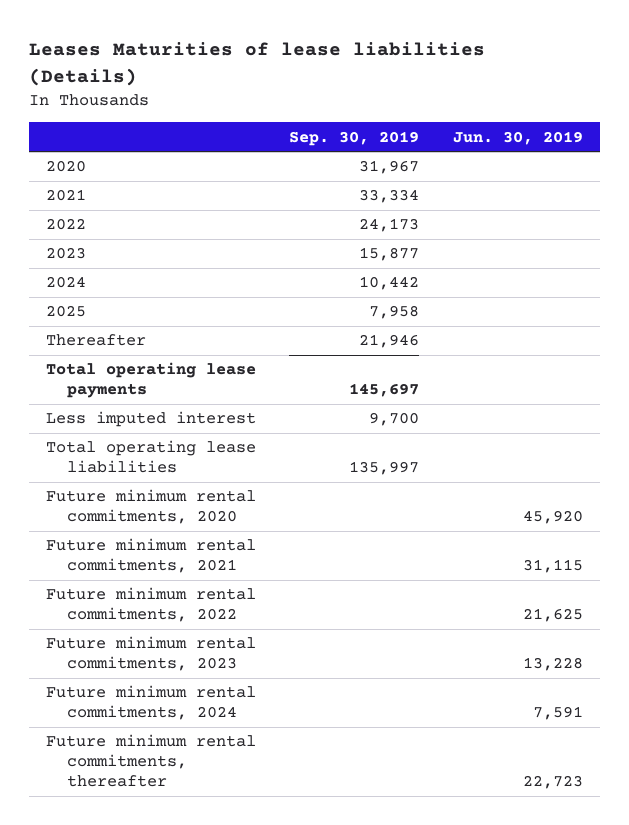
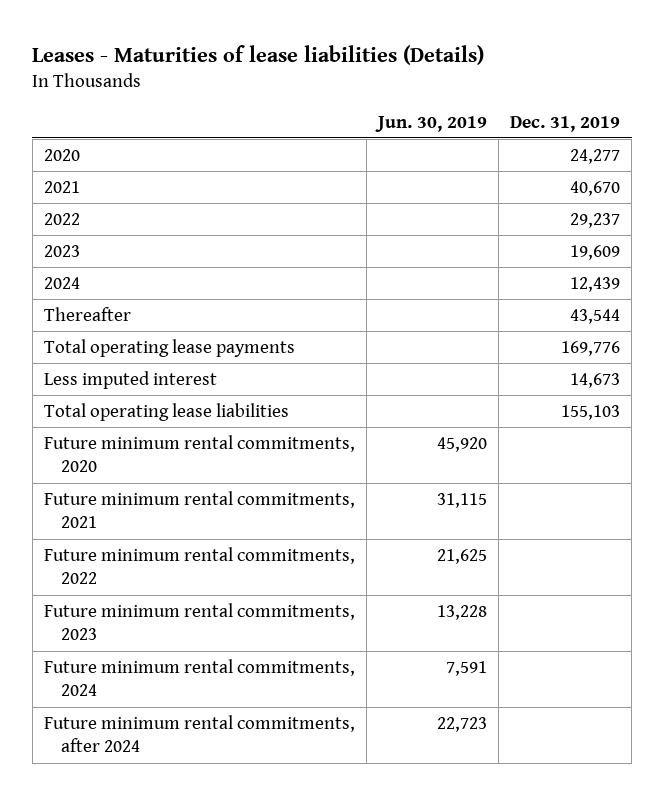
[28,42,485,86] Leases Maturities of lease liabilities (Details) -> [32,44,485,65] Leases - Maturities of lease liabilities (Details)
[289,130,420,146] Sep. 30, 2019 -> none
none -> [510,115,621,132] Dec. 31, 2019
[45,305,86,318] 2025 -> none
[45,734,256,788] Future minimum rental commitments, thereafter -> [44,714,356,753] Future minimum rental commitments, after 2024

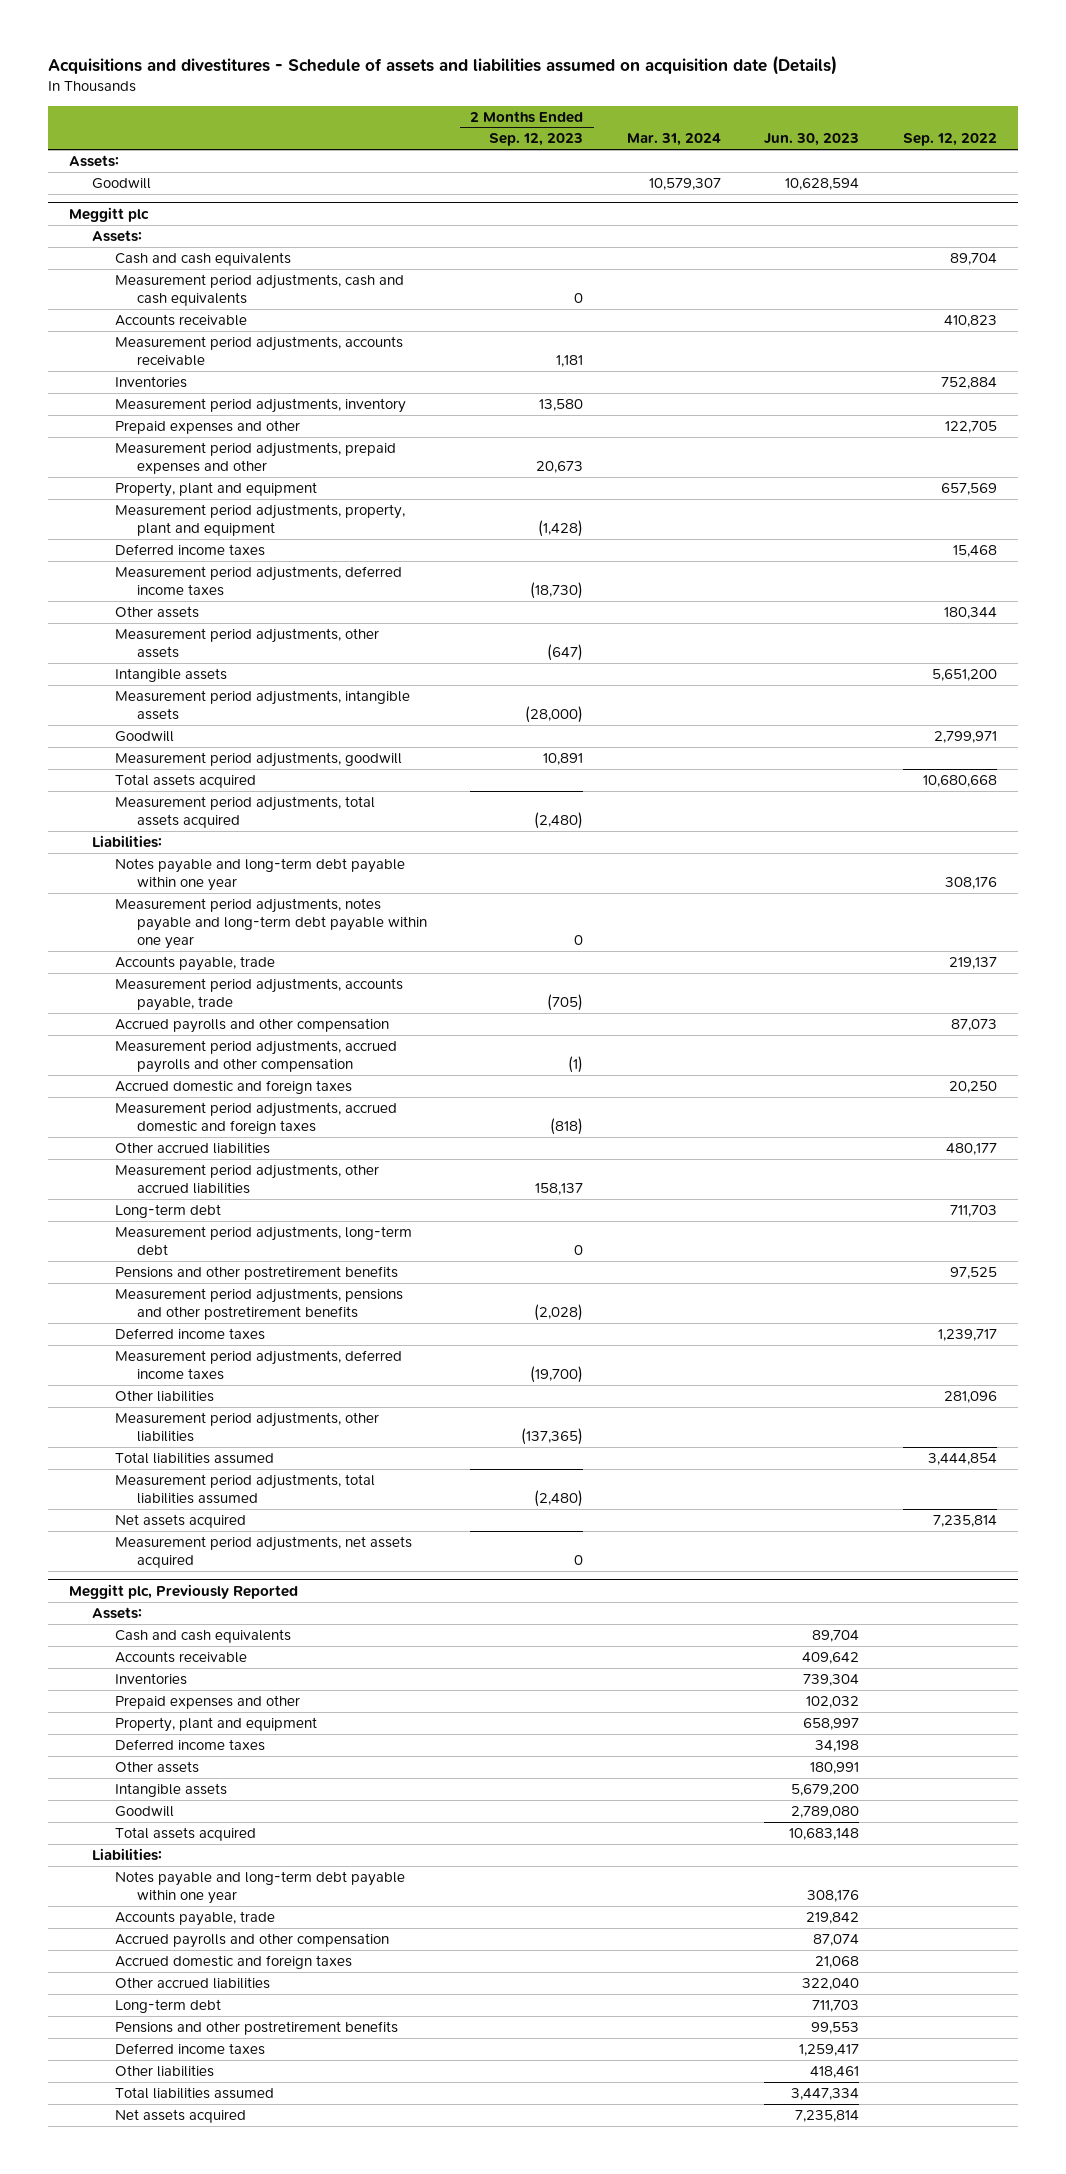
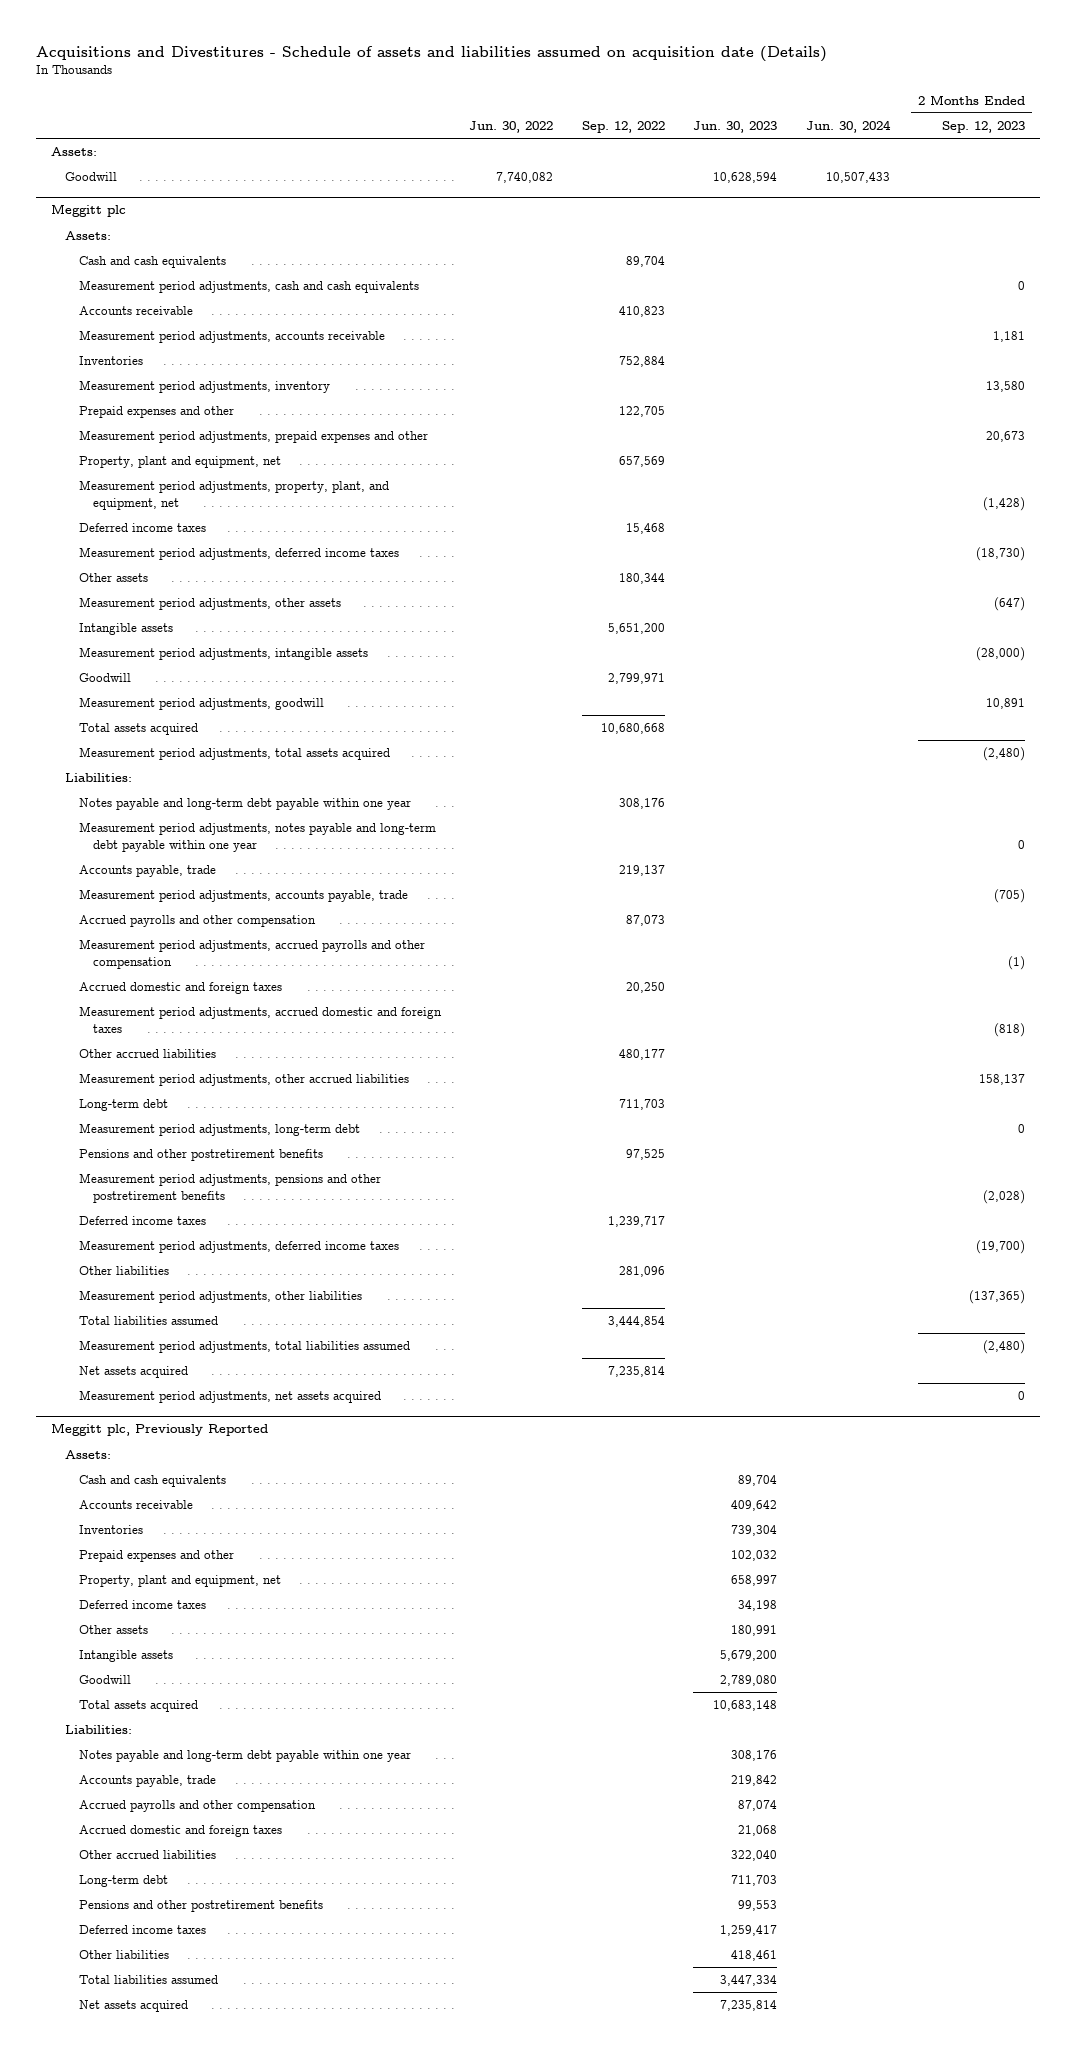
[47,54,837,75] Acquisitions and divestitures - Schedule of assets and liabilities assumed on acquisition date (Details) -> [36,45,828,62] Acquisitions and Divestitures - Schedule of assets and liabilities assumed on acquisition date (Details)
[626,133,721,147] Mar. 31, 2024 -> none
none -> [469,120,554,133] Jun. 30, 2022
none -> [805,119,891,133] Jun. 30, 2024
[114,482,317,498] Property, plant and equipment -> [78,456,281,469] Property, plant and equipment, net
[114,504,405,536] Measurement period adjustments, property, plant and equipment -> [78,480,389,510] Measurement period adjustments, property, plant, and equipment, net
[114,1717,317,1733] Property, plant and equipment -> [78,1575,281,1588] Property, plant and equipment, net

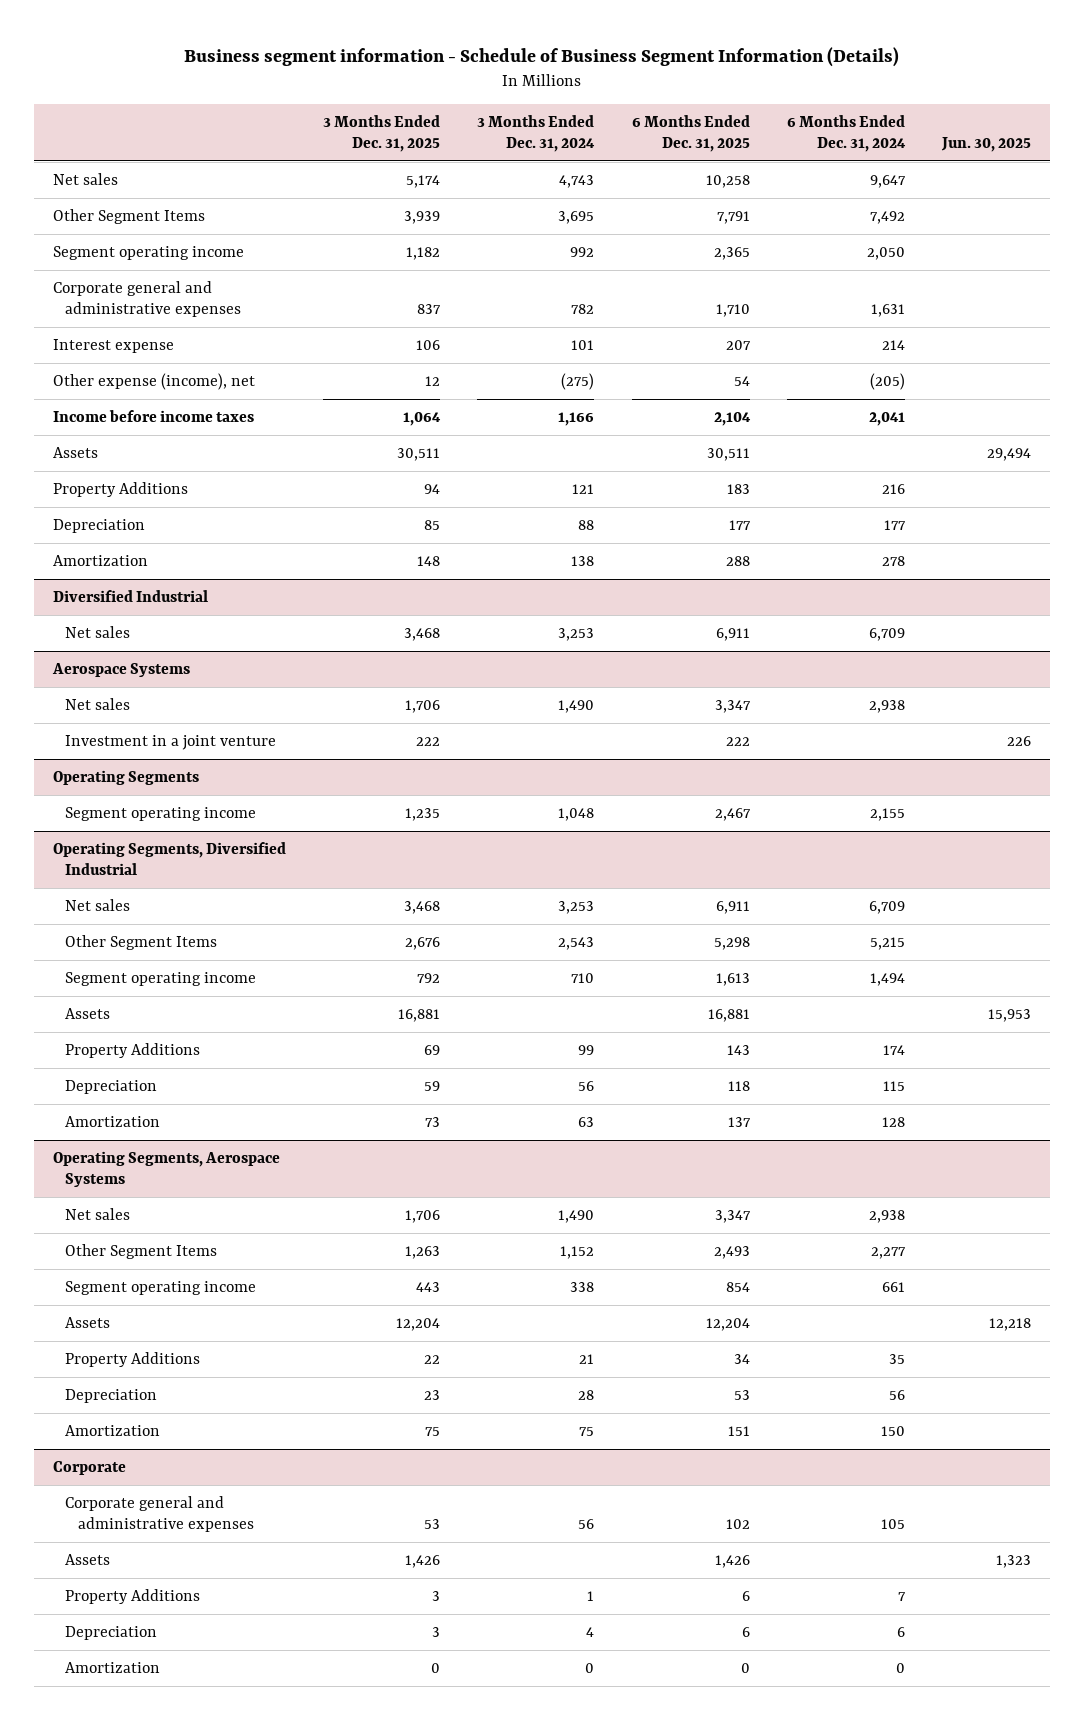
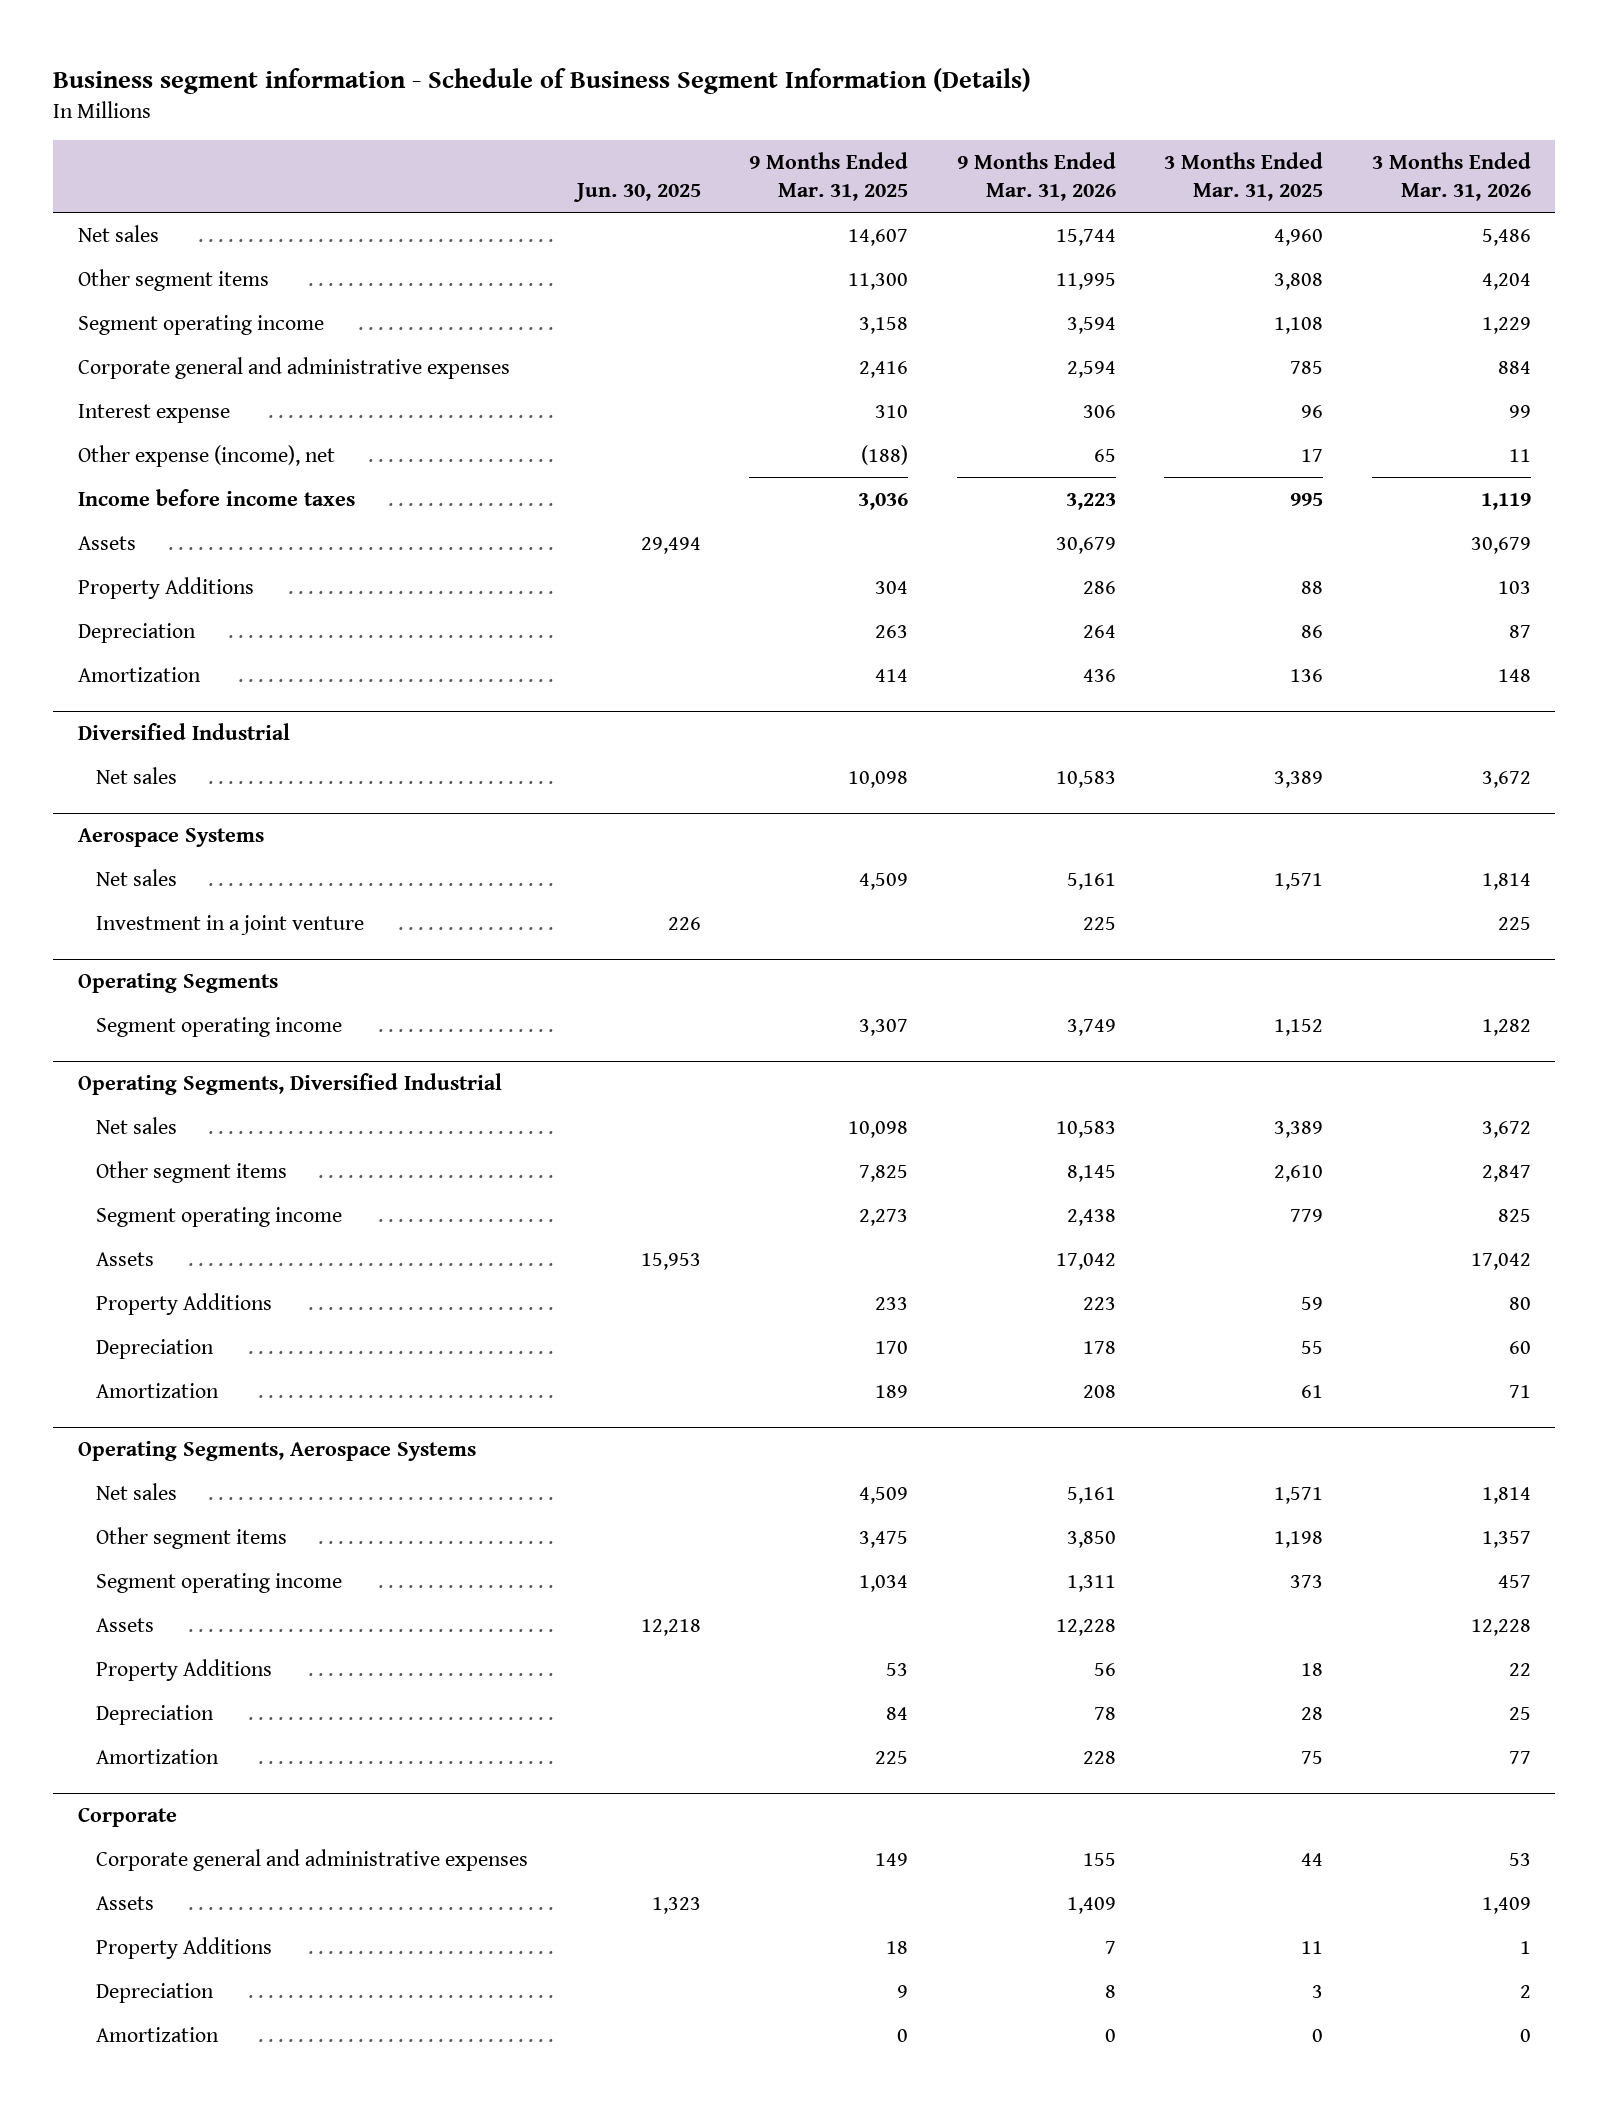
[323,114,441,152] 3 Months Ended Dec. 31, 2025 -> none
[477,114,596,152] 3 Months Ended Dec. 31, 2024 -> none
[631,114,750,152] 6 Months Ended Dec. 31, 2025 -> none
[786,114,906,152] 6 Months Ended Dec. 31, 2024 -> none
none -> [749,151,909,202] 9 Months Ended Mar. 31, 2025
none -> [956,151,1116,202] 9 Months Ended Mar. 31, 2026
none -> [1164,151,1324,202] 3 Months Ended Mar. 31, 2025
none -> [1371,151,1531,202] 3 Months Ended Mar. 31, 2026
[52,208,205,224] Other Segment Items -> [77,268,269,291] Other segment items
[65,934,218,950] Other Segment Items -> [96,1160,288,1183] Other segment items
[65,1243,218,1259] Other Segment Items -> [96,1526,288,1549] Other segment items

